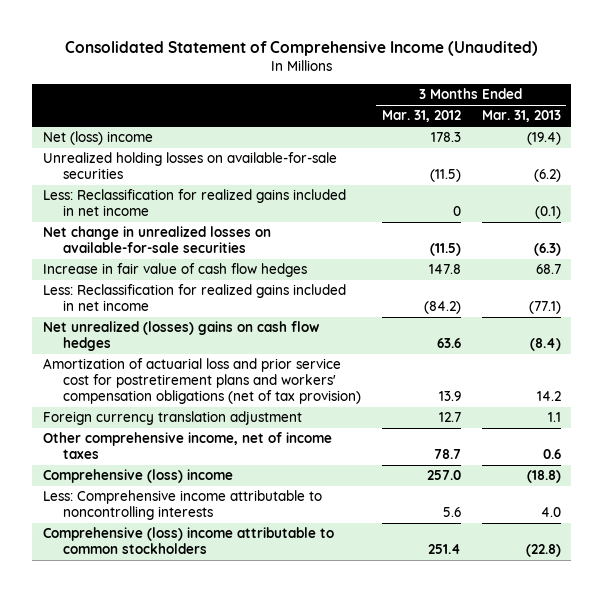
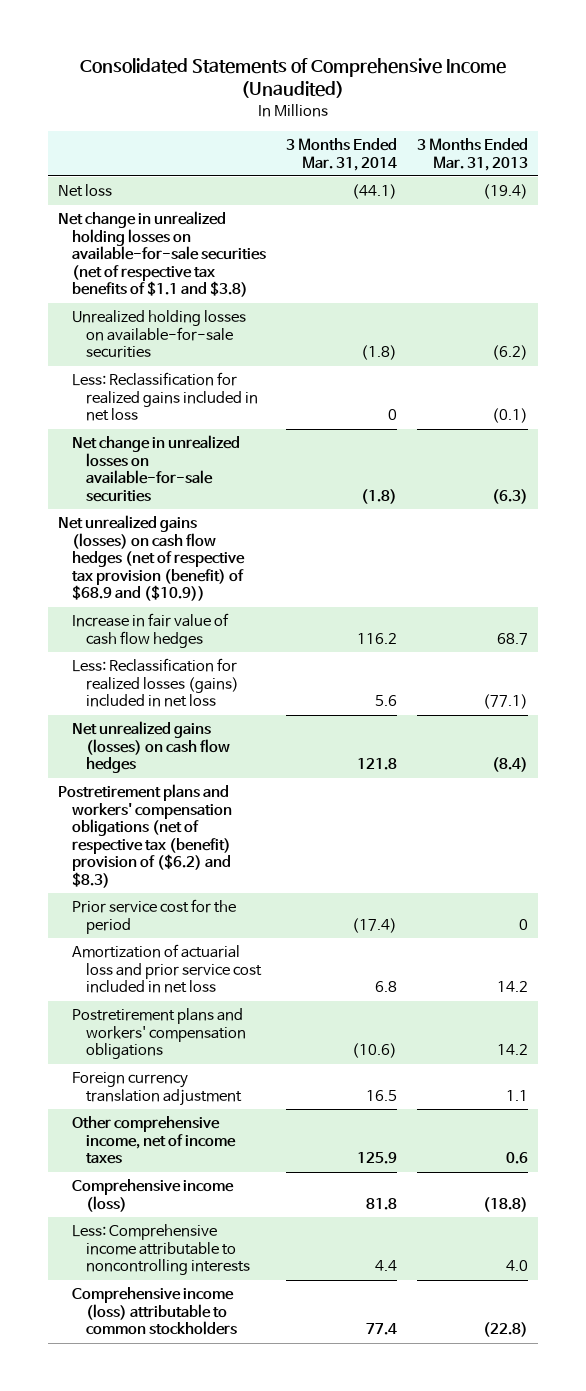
[64,40,538,56] Consolidated Statement of Comprehensive Income (Unaudited) -> [80,57,507,99] Consolidated Statements of Comprehensive Income (Unaudited)
[381,110,461,123] Mar. 31, 2012 -> none
none -> [285,137,397,171] 3 Months Ended Mar. 31, 2014
[42,131,153,146] Net (loss) income -> [58,184,113,198] Net loss
none -> [58,211,267,298] Net change in unrealized holding losses on available-for-sale securities (net of respective tax benefits of $1.1 and $3.8)
[42,189,346,217] Less: Reclassification for realized gains included in net income -> [72,372,258,422] Less: Reclassification for realized gains included in net loss
none -> [58,515,246,602] Net unrealized gains (losses) on cash flow hedges (net of respective tax provision (benefit) of $68.9 and ($10.9))
[42,284,346,312] Less: Reclassification for realized gains included in net income -> [72,658,239,708] Less: Reclassification for realized losses (gains) included in net loss
[42,321,319,352] Net unrealized (losses) gains on cash flow hedges -> [72,721,230,774] Net unrealized gains (losses) on cash flow hedges
none -> [58,784,233,889] Postretirement plans and workers' compensation obligations (net of respective tax (benefit) provision of ($6.2) and $8.3)
none -> [72,899,237,934] Prior service cost for the period
none -> [72,944,262,994] Amortization of actuarial loss and prior service cost included in net loss
[42,358,361,404] Amortization of actuarial loss and prior service cost for postretirement plans and workers' compensation obligations (net of tax provision) -> [72,1008,246,1060] Postretirement plans and workers' compensation obligations
[42,469,233,484] Comprehensive (loss) income -> [72,1179,235,1212] Comprehensive income (loss)
[42,527,334,555] Comprehensive (loss) income attributable to common stockholders -> [72,1287,237,1336] Comprehensive income (loss) attributable to common stockholders

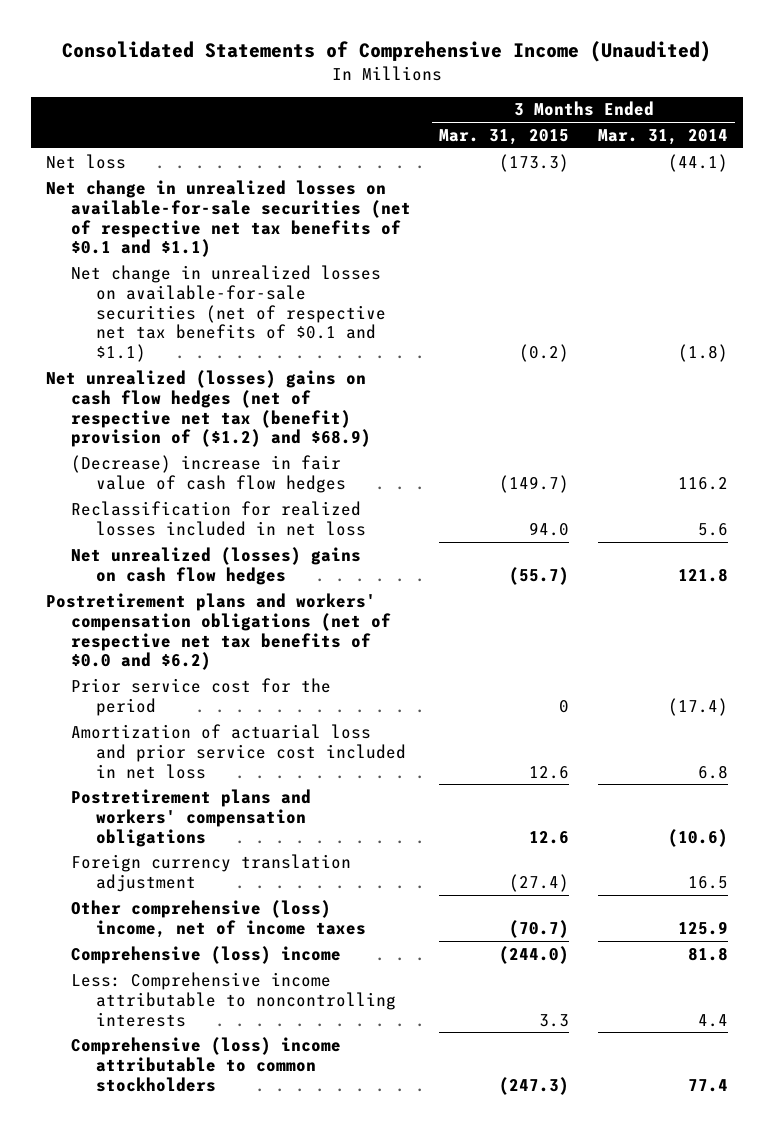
[416,137,528,171] 3 Months Ended Mar. 31, 2013 -> none
none -> [439,128,570,145] Mar. 31, 2015
[72,310,247,359] Unrealized holding losses on available-for-sale securities -> none
[72,372,258,422] Less: Reclassification for realized gains included in net loss -> none
[58,211,267,298] Net change in unrealized holding losses on available-for-sale securities (net of respective tax benefits of $1.1 and $3.8) -> [45,179,411,258] Net change in unrealized losses on available-for-sale securities (net of respective net tax benefits of $0.1 and $1.1)
[72,435,241,502] Net change in unrealized losses on available-for-sale securities -> [70,264,386,363] Net change in unrealized losses on available-for-sale securities (net of respective net tax benefits of $0.1 and $1.1)
[58,515,246,602] Net unrealized gains (losses) on cash flow hedges (net of respective tax provision (benefit) of $68.9 and ($10.9)) -> [45,369,371,448] Net unrealized (losses) gains on cash flow hedges (net of respective net tax (benefit) provision of ($1.2) and $68.9)
[72,613,230,648] Increase in fair value of cash flow hedges -> [70,454,346,493] (Decrease) increase in fair value of cash flow hedges
[72,658,239,708] Less: Reclassification for realized losses (gains) included in net loss -> [70,500,366,536] Reclassification for realized losses included in net loss
[72,721,230,774] Net unrealized gains (losses) on cash flow hedges -> [70,546,361,585] Net unrealized (losses) gains on cash flow hedges
[58,784,233,889] Postretirement plans and workers' compensation obligations (net of respective tax (benefit) provision of ($6.2) and $8.3) -> [45,592,391,671] Postretirement plans and workers' compensation obligations (net of respective net tax benefits of $0.0 and $6.2)
[72,1116,236,1165] Other comprehensive income, net of income taxes -> [70,899,366,938] Other comprehensive (loss) income, net of income taxes
[72,1179,235,1212] Comprehensive income (loss) -> [70,945,341,964] Comprehensive (loss) income
[72,1287,237,1336] Comprehensive income (loss) attributable to common stockholders -> [70,1036,341,1092] Comprehensive (loss) income attributable to common stockholders

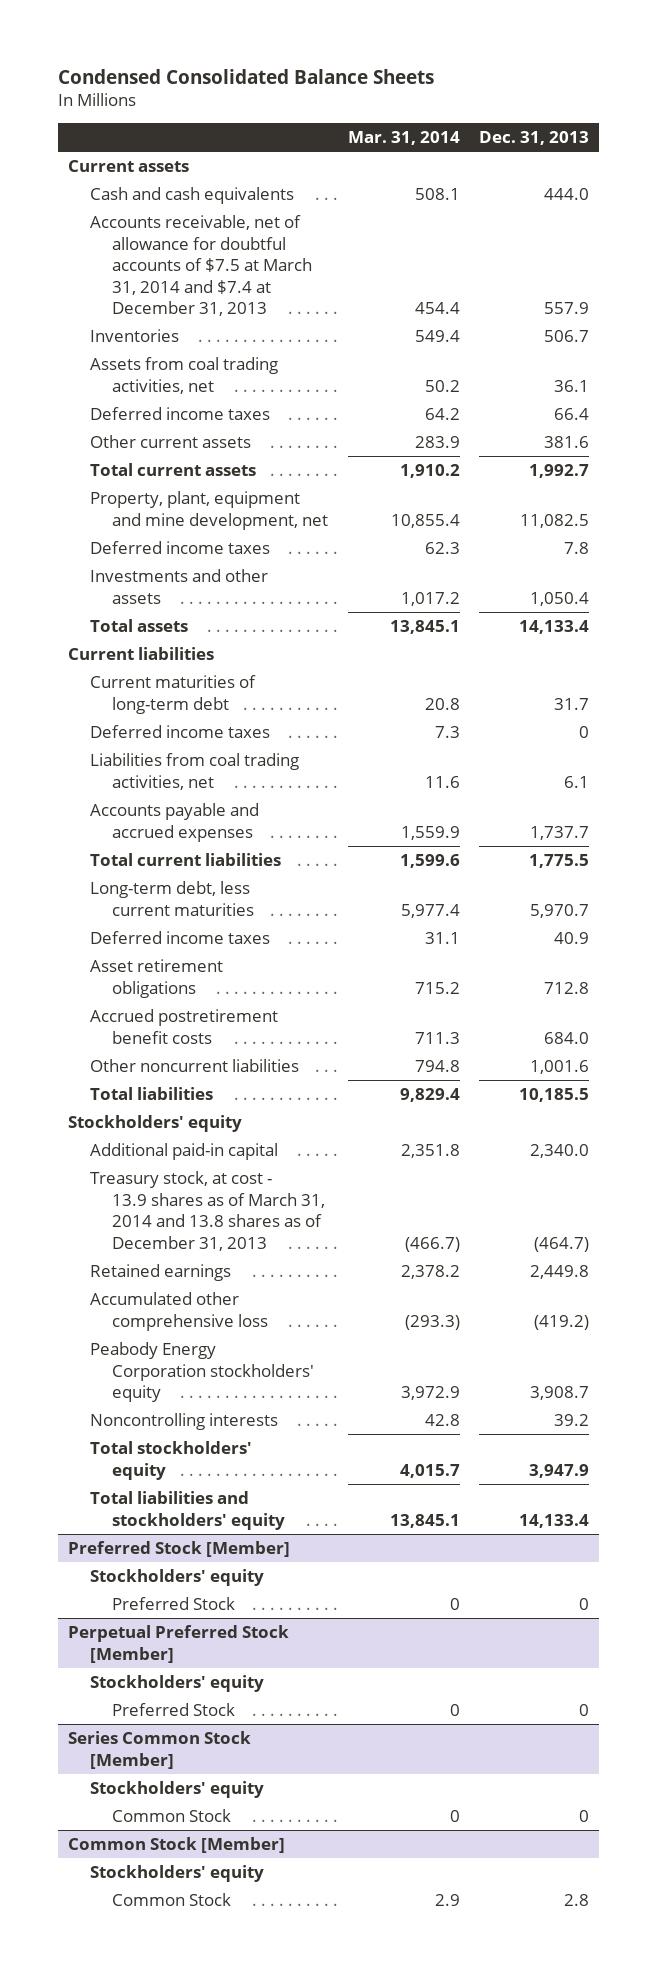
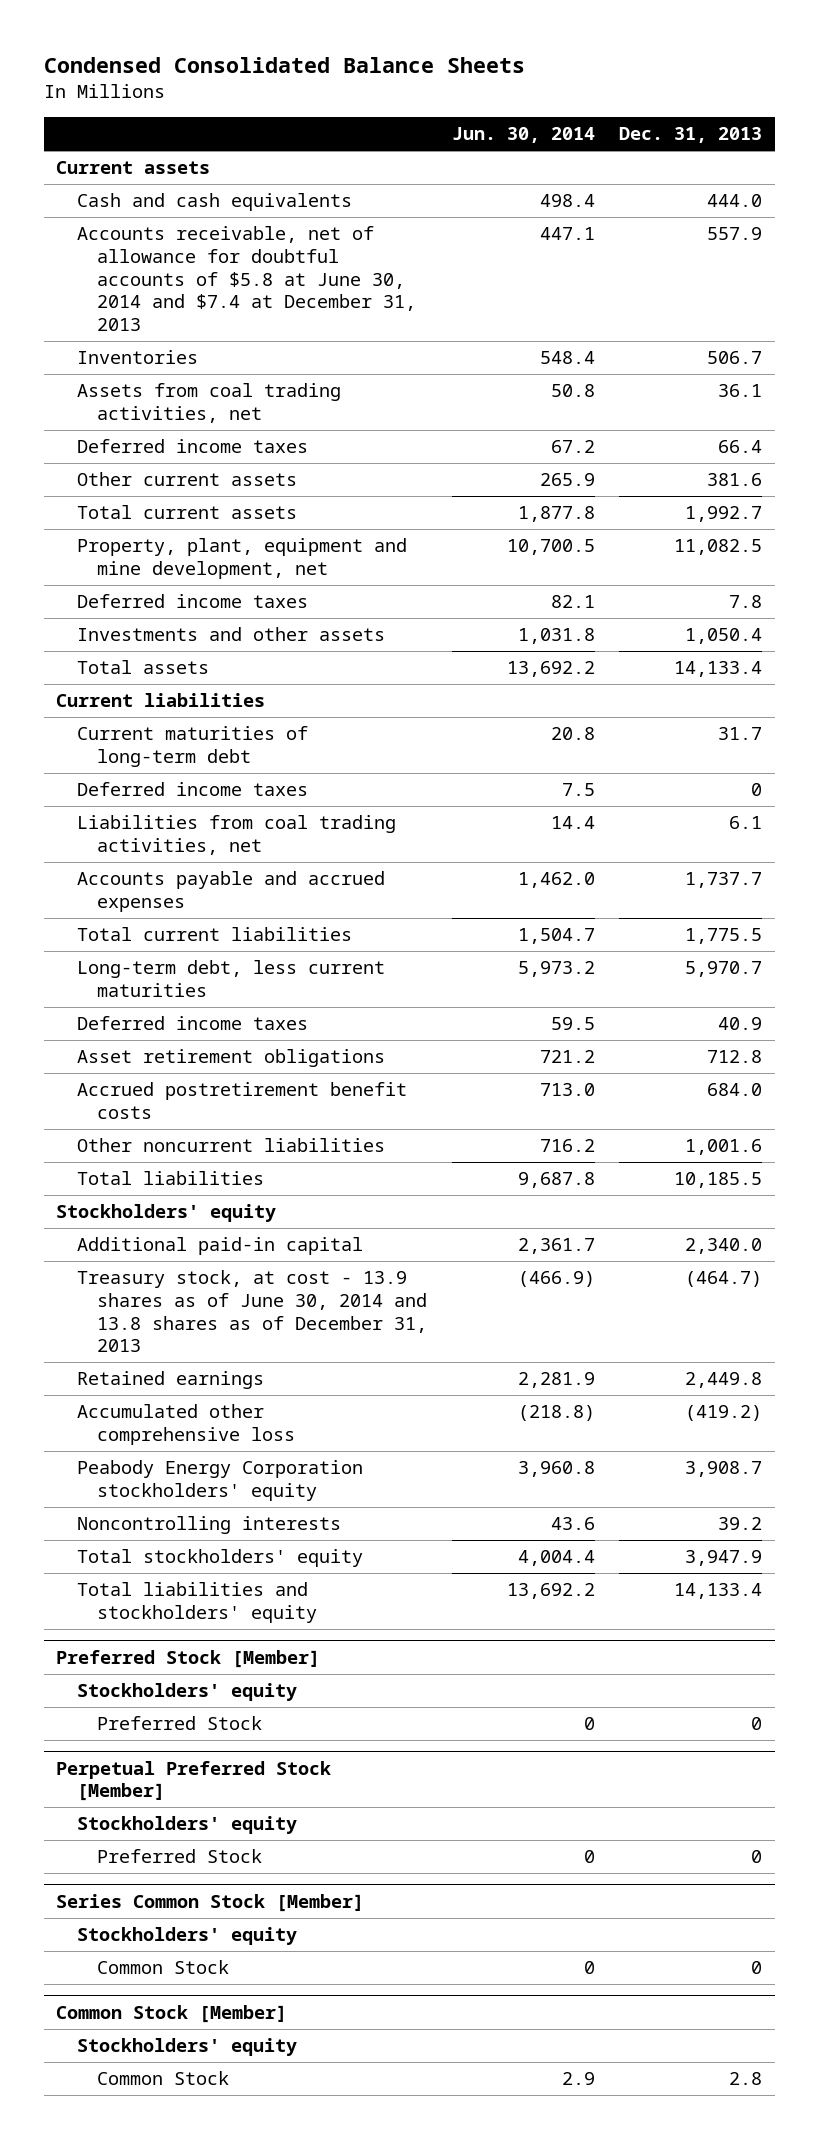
[347,131,460,146] Mar. 31, 2014 -> none
none -> [451,127,595,144] Jun. 30, 2014
[89,215,313,317] Accounts receivable, net of allowance for doubtful accounts of $7.5 at March 31, 2014 and $7.4 at December 31, 2013 -> [76,226,417,332] Accounts receivable, net of allowance for doubtful accounts of $5.8 at June 30, 2014 and $7.4 at December 31, 2013
[89,1171,326,1251] Treasury stock, at cost - 13.9 shares as of March 31, 2014 and 13.8 shares as of December 31, 2013 -> [76,1270,428,1353] Treasury stock, at cost - 13.9 shares as of June 30, 2014 and 13.8 shares as of December 31, 2013

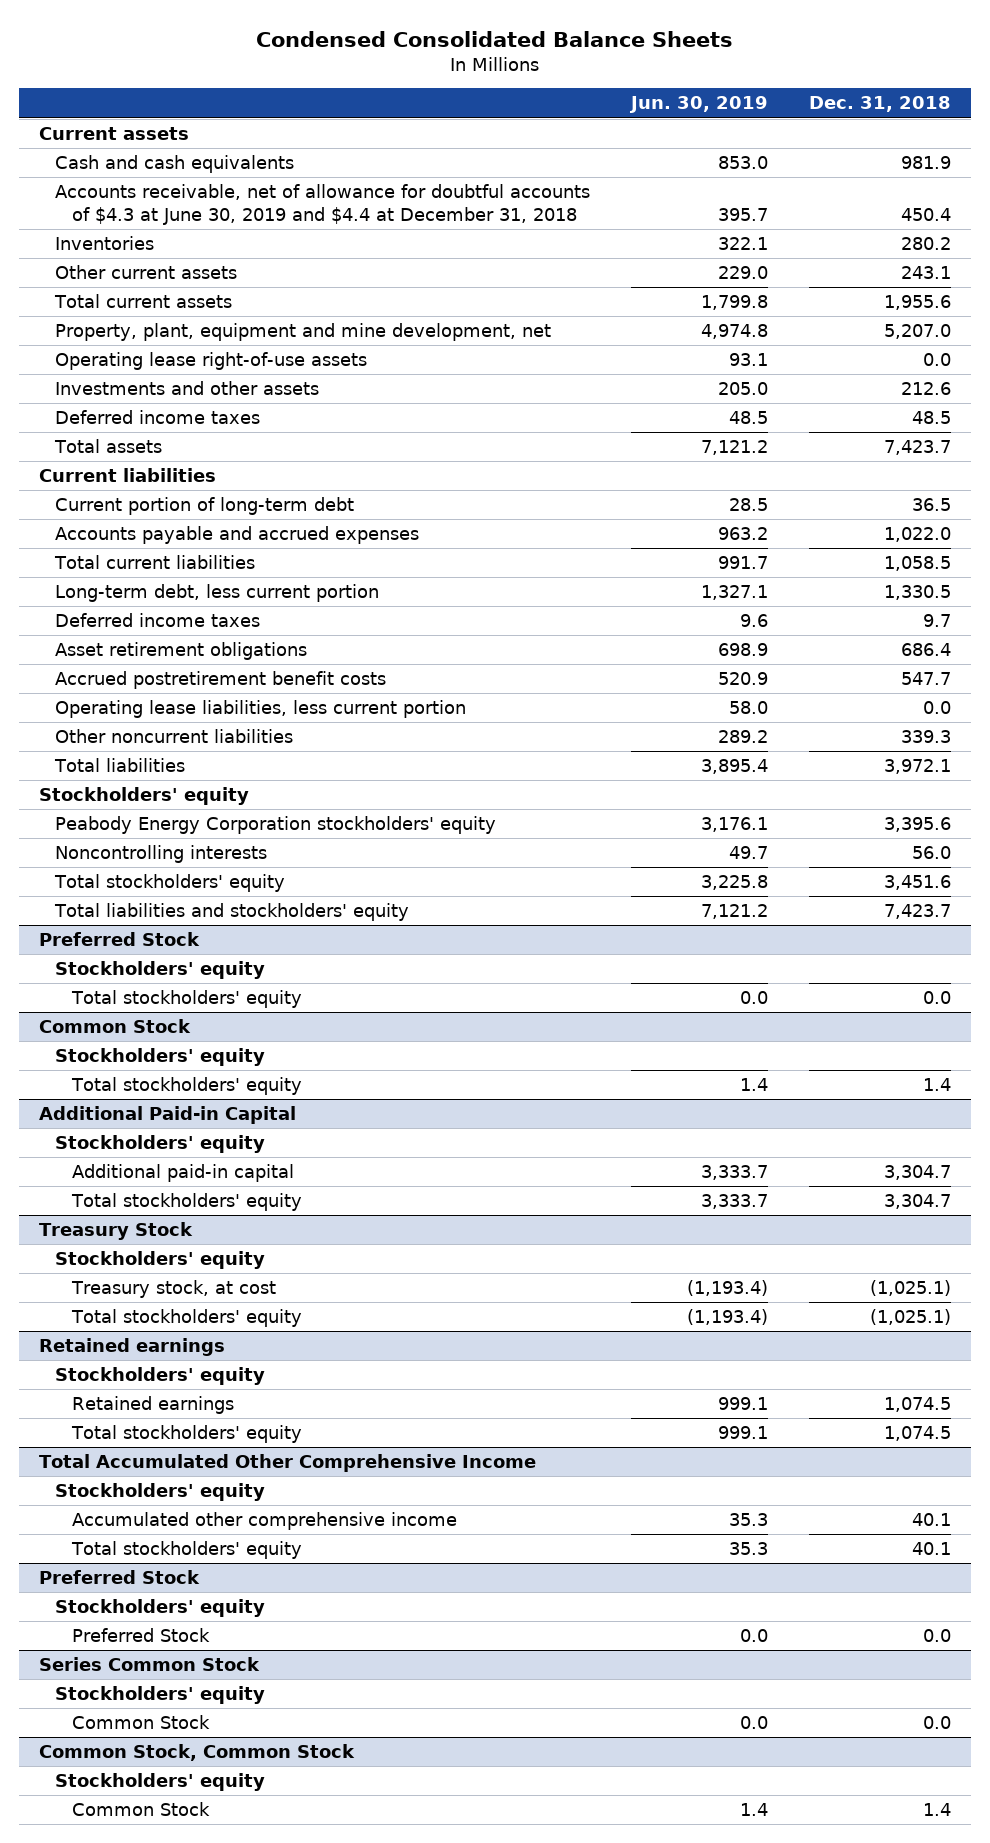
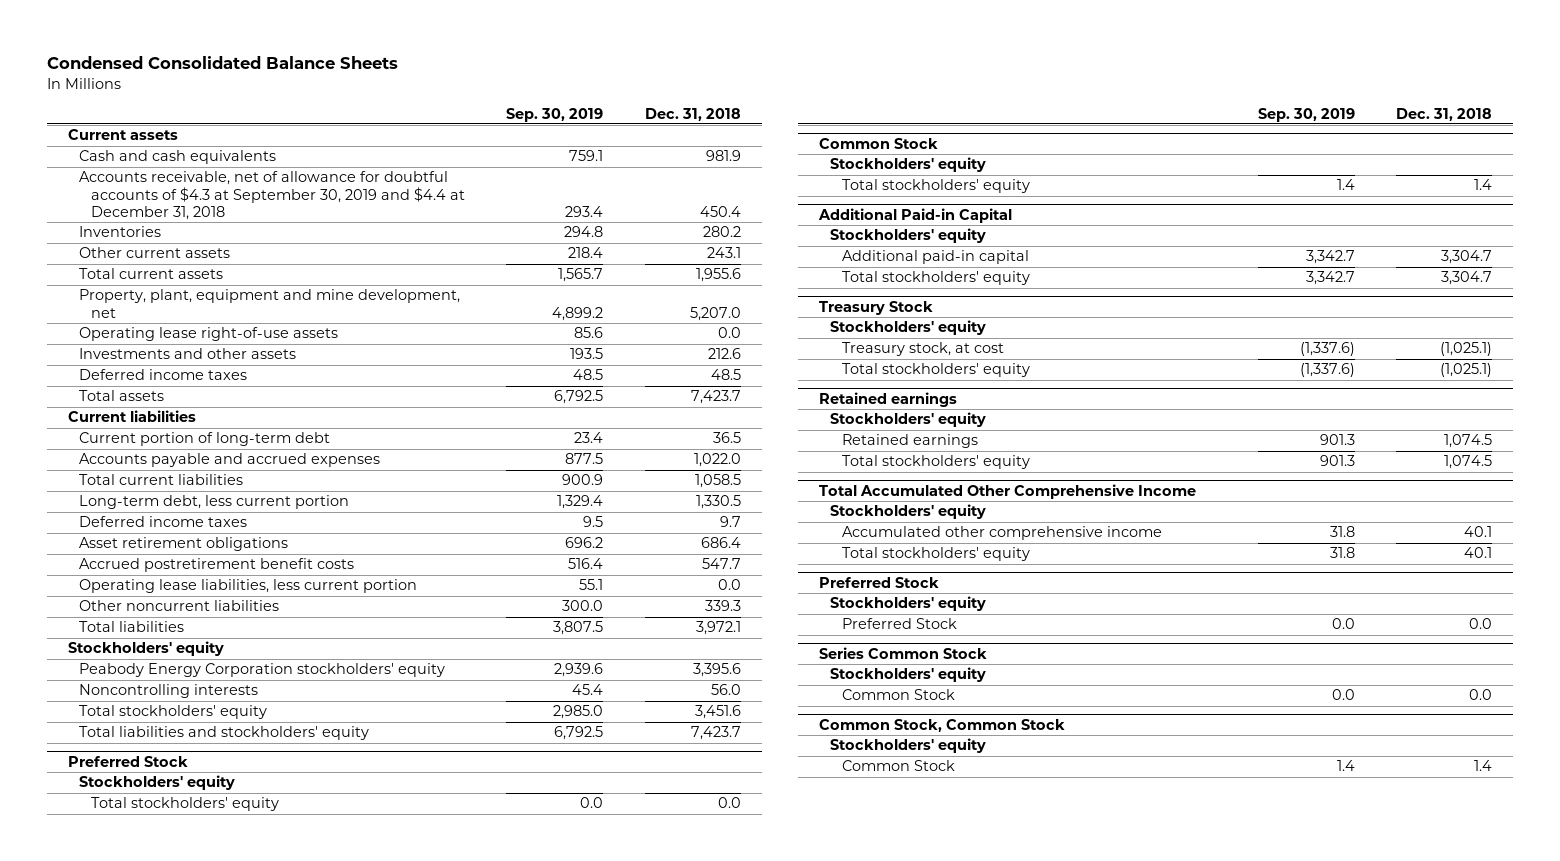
[629,96,769,114] Jun. 30, 2019 -> none
none -> [506,107,604,122] Sep. 30, 2019
[55,184,591,225] Accounts receivable, net of allowance for doubtful accounts of $4.3 at June 30, 2019 and $4.4 at December 31, 2018 -> [79,171,465,220] Accounts receivable, net of allowance for doubtful accounts of $4.3 at September 30, 2019 and $4.4 at December 31, 2018

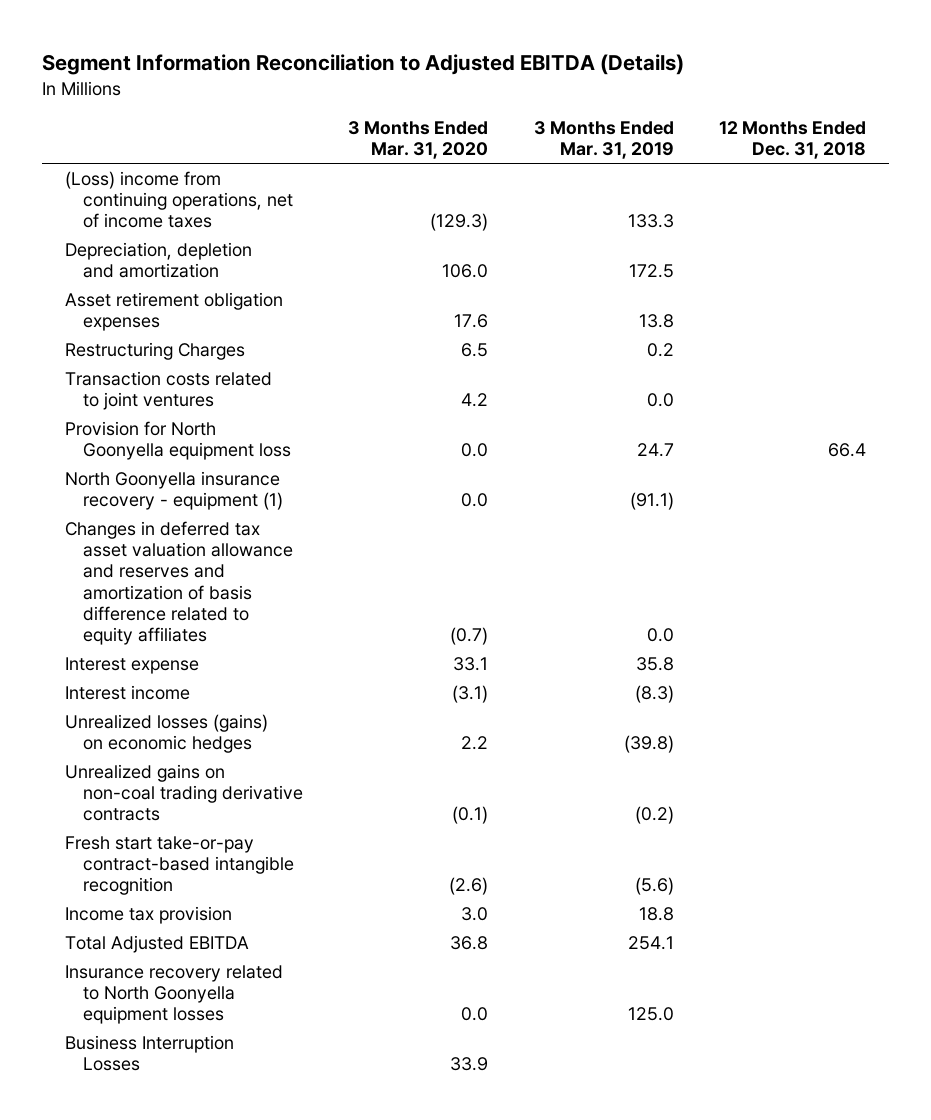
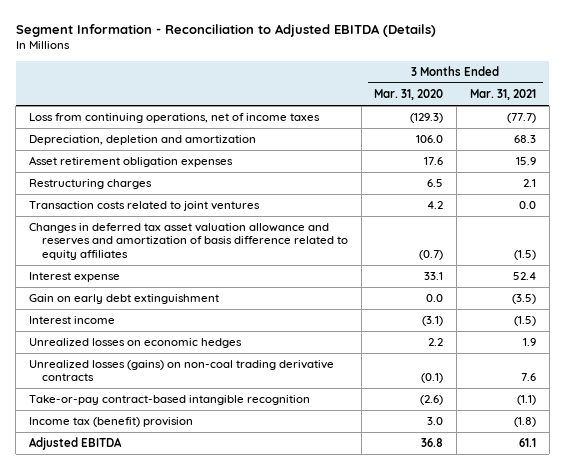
[42,54,685,76] Segment Information Reconciliation to Adjusted EBITDA (Details) -> [15,23,436,37] Segment Information - Reconciliation to Adjusted EBITDA (Details)
[533,120,674,160] 3 Months Ended Mar. 31, 2019 -> none
[719,120,867,160] 12 Months Ended Dec. 31, 2018 -> none
none -> [470,89,537,101] Mar. 31, 2021
[64,170,293,229] (Loss) income from continuing operations, net of income taxes -> [29,113,321,124] Loss from continuing operations, net of income taxes
[64,341,245,360] Restructuring Charges -> [29,179,153,190] Restructuring charges
[64,420,291,461] Provision for North Goonyella equipment loss -> none
[64,470,283,511] North Goonyella insurance recovery - equipment (1) -> none
none -> [29,294,220,305] Gain on early debt extinguishment
[64,964,283,1025] Insurance recovery related to North Goonyella equipment losses -> none
[64,1034,234,1072] Business Interruption Losses -> none
[64,713,268,754] Unrealized losses (gains) on economic hedges -> [29,338,243,349] Unrealized losses on economic hedges
[64,763,303,822] Unrealized gains on non-coal trading derivative contracts -> [29,360,335,382] Unrealized losses (gains) on non-coal trading derivative contracts
[64,835,294,896] Fresh start take-or-pay contract-based intangible recognition -> [29,395,311,406] Take-or-pay contract-based intangible recognition
[64,905,232,924] Income tax provision -> [29,417,194,428] Income tax (benefit) provision
[64,934,249,953] Total Adjusted EBITDA -> [29,437,123,451] Adjusted EBITDA

